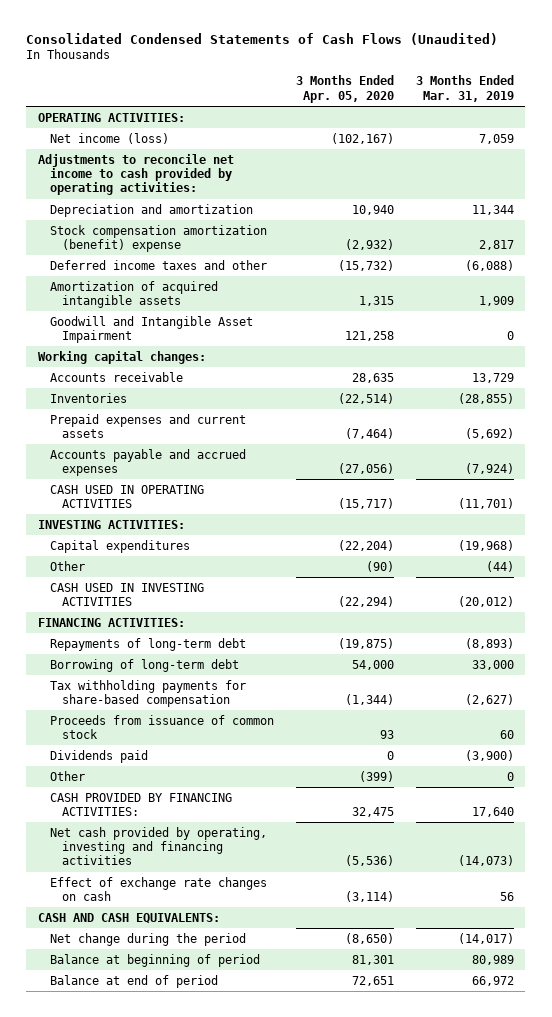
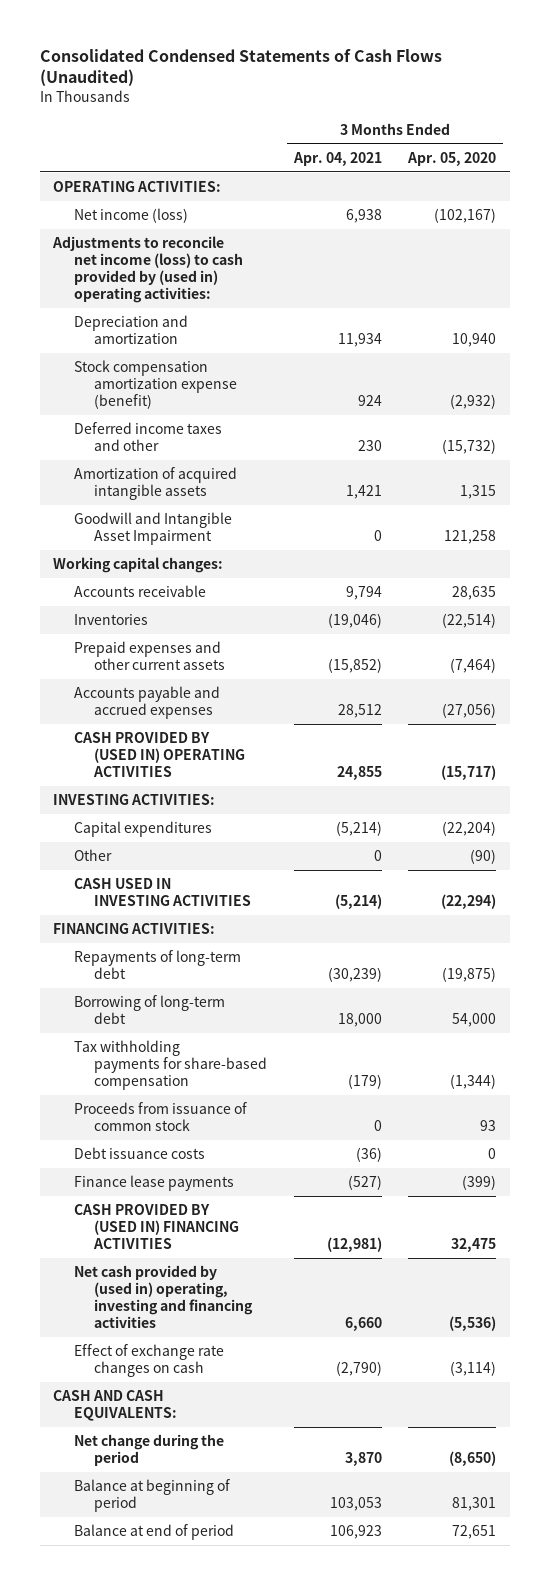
[416,75,515,102] 3 Months Ended Mar. 31, 2019 -> none
none -> [292,151,382,166] Apr. 04, 2021
[37,153,234,196] Adjustments to reconcile net income to cash provided by operating activities: -> [52,235,243,304] Adjustments to reconcile net income (loss) to cash provided by (used in) operating activities:
[49,224,267,253] Stock compensation amortization (benefit) expense -> [73,359,238,410] Stock compensation amortization expense (benefit)
[49,413,246,439] Prepaid expenses and current assets -> [73,640,226,671] Prepaid expenses and other current assets
[49,484,204,509] CASH USED IN OPERATING ACTIVITIES -> [73,731,246,778] CASH PROVIDED BY (USED IN) OPERATING ACTIVITIES
[49,749,148,763] Dividends paid -> none
none -> [73,1146,205,1159] Debt issuance costs
[49,770,85,781] Other -> [73,1174,234,1191] Finance lease payments
[49,792,232,817] CASH PROVIDED BY FINANCING ACTIVITIES: -> [73,1203,240,1250] CASH PROVIDED BY (USED IN) FINANCING ACTIVITIES
[49,826,267,866] Net cash provided by operating, investing and financing activities -> [73,1264,254,1329] Net cash provided by (used in) operating, investing and financing activities

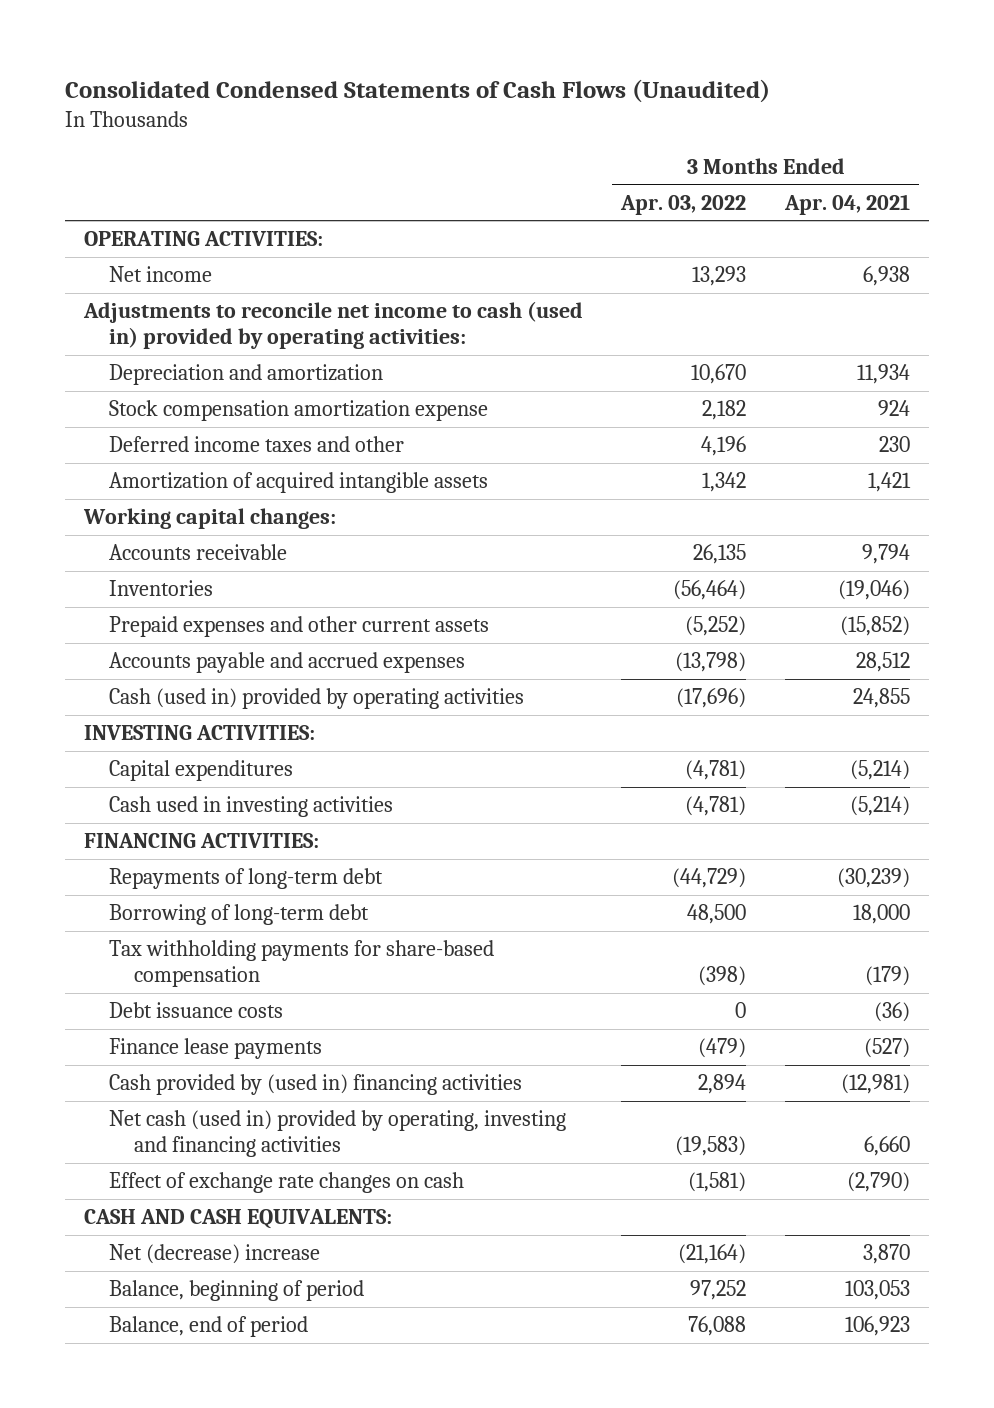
[407,151,497,166] Apr. 05, 2020 -> none
none -> [620,194,747,215] Apr. 03, 2022
[73,207,188,223] Net income (loss) -> [109,266,213,283] Net income
[52,235,243,304] Adjustments to reconcile net income (loss) to cash provided by (used in) operating activities: -> [83,301,584,350] Adjustments to reconcile net income to cash (used in) provided by operating activities:
[73,359,238,410] Stock compensation amortization expense (benefit) -> [109,400,489,422] Stock compensation amortization expense
[73,511,232,546] Goodwill and Intangible Asset Impairment -> none
[73,731,246,778] CASH PROVIDED BY (USED IN) OPERATING ACTIVITIES -> [109,688,525,710] Cash (used in) provided by operating activities
[73,848,112,861] Other -> none
[73,877,252,907] CASH USED IN INVESTING ACTIVITIES -> [109,796,394,818] Cash used in investing activities
[73,1101,247,1132] Proceeds from issuance of common stock -> none
[73,1203,240,1250] CASH PROVIDED BY (USED IN) FINANCING ACTIVITIES -> [109,1074,523,1096] Cash provided by (used in) financing activities
[73,1264,254,1329] Net cash provided by (used in) operating, investing and financing activities -> [109,1110,567,1158] Net cash (used in) provided by operating, investing and financing activities
[73,1433,224,1467] Net change during the period -> [109,1244,321,1265] Net (decrease) increase
[73,1478,230,1513] Balance at beginning of period -> [109,1280,365,1302] Balance, beginning of period
[73,1523,234,1540] Balance at end of period -> [109,1316,309,1338] Balance, end of period

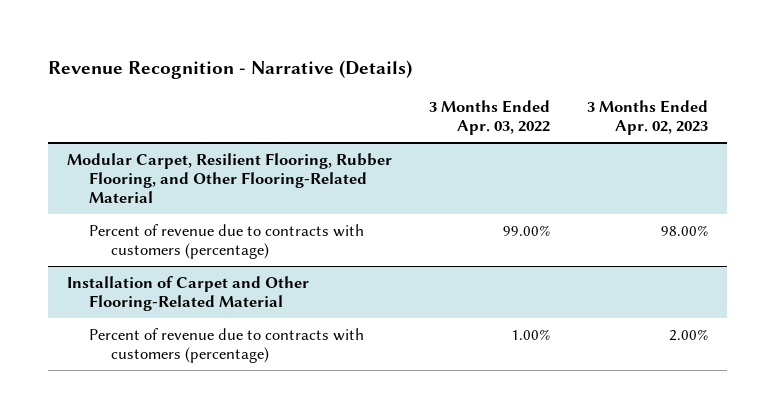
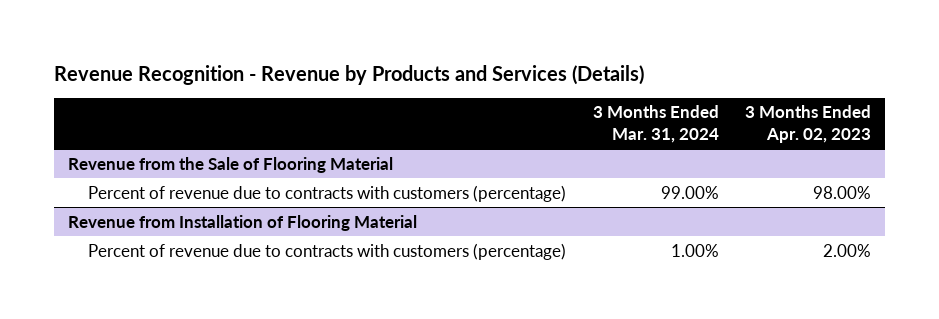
[47,59,412,79] Revenue Recognition - Narrative (Details) -> [54,64,645,85] Revenue Recognition - Revenue by Products and Services (Details)
[428,100,550,136] 3 Months Ended Apr. 03, 2022 -> none
none -> [592,105,719,143] 3 Months Ended Mar. 31, 2024
[66,152,392,204] Modular Carpet, Resilient Flooring, Rubber Flooring, and Other Flooring-Related Material -> [67,156,393,173] Revenue from the Sale of Flooring Material
[66,275,309,311] Installation of Carpet and Other Flooring-Related Material -> [67,214,417,231] Revenue from Installation of Flooring Material

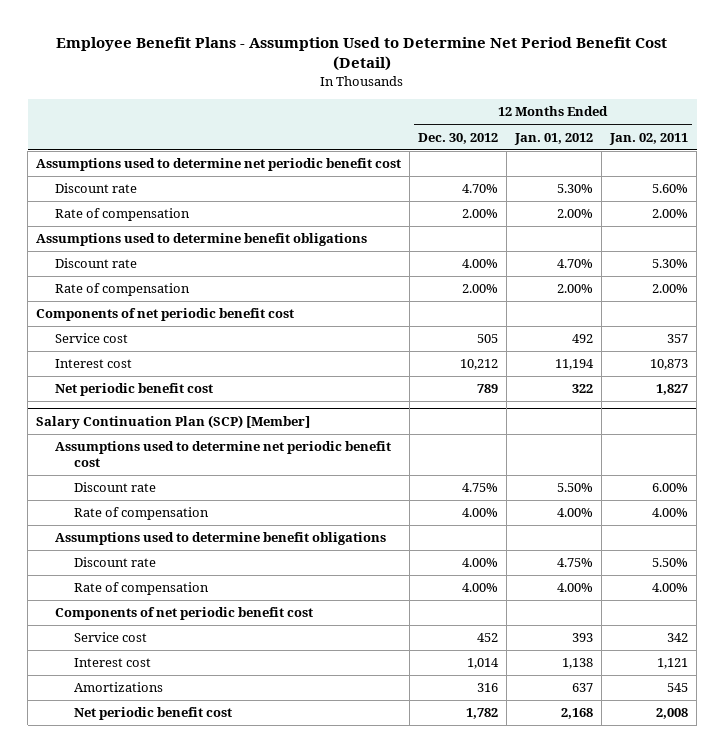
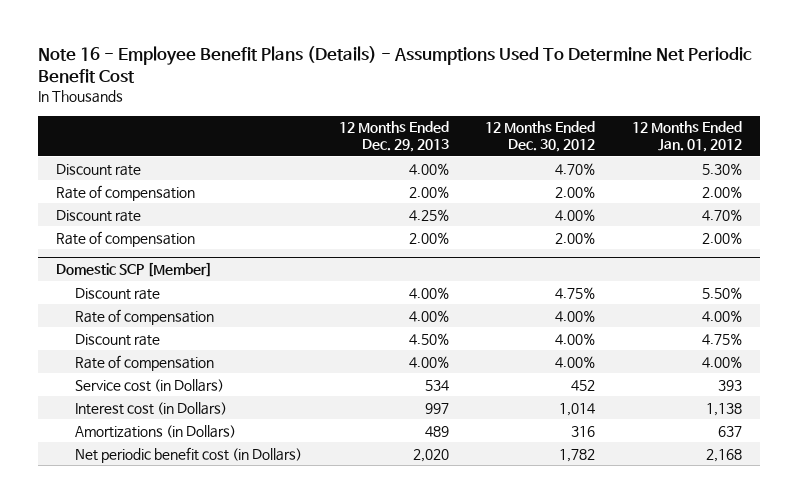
[56,37,668,72] Employee Benefit Plans - Assumption Used to Determine Net Period Benefit Cost (Detail) -> [38,46,753,84] Note 16 - Employee Benefit Plans (Details) - Assumptions Used To Determine Net Periodic Benefit Cost
[609,132,689,145] Jan. 02, 2011 -> none
none -> [338,121,449,153] 12 Months Ended Dec. 29, 2013
[36,158,402,172] Assumptions used to determine net periodic benefit cost -> none
[36,233,368,247] Assumptions used to determine benefit obligations -> none
[36,308,295,322] Components of net periodic benefit cost -> none
[55,333,129,344] Service cost -> none
[55,359,133,369] Interest cost -> none
[55,383,214,397] Net periodic benefit cost -> none
[36,415,311,430] Salary Continuation Plan (SCP) [Member] -> none
[55,441,392,467] Assumptions used to determine net periodic benefit cost -> none
none -> [56,262,213,278] Domestic SCP [Member]
[55,532,387,546] Assumptions used to determine benefit obligations -> none
[55,607,314,621] Components of net periodic benefit cost -> none
[74,632,148,643] Service cost -> [74,378,224,392] Service cost (in Dollars)
[74,658,152,668] Interest cost -> [74,401,227,415] Interest cost (in Dollars)
[74,682,164,693] Amortizations -> [74,424,236,438] Amortizations (in Dollars)
[74,707,233,721] Net periodic benefit cost -> [74,446,302,463] Net periodic benefit cost (in Dollars)

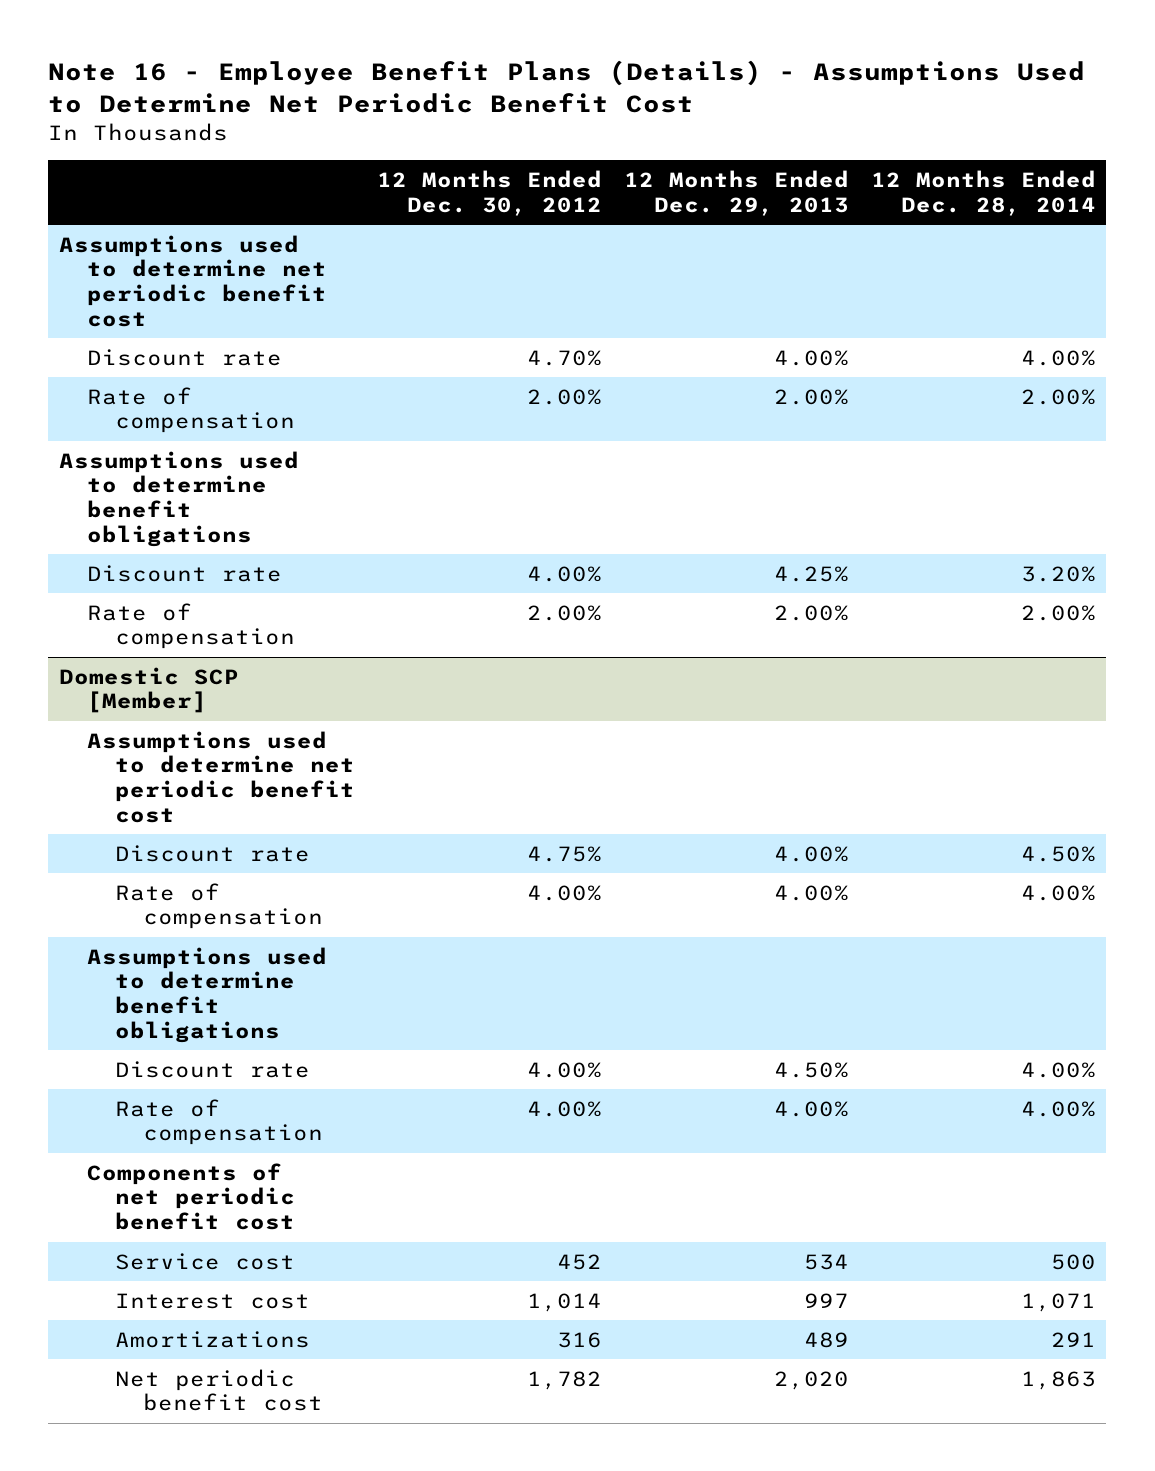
[38,46,753,84] Note 16 - Employee Benefit Plans (Details) - Assumptions Used To Determine Net Periodic Benefit Cost -> [48,60,1086,113] Note 16 - Employee Benefit Plans (Details) - Assumptions Used to Determine Net Periodic Benefit Cost
[631,121,742,153] 12 Months Ended Jan. 01, 2012 -> none
none -> [870,169,1096,216] 12 Months Ended Dec. 28, 2014
none -> [59,234,327,327] Assumptions used to determine net periodic benefit cost
none -> [59,450,300,547] Assumptions used to determine benefit obligations
none -> [86,730,355,823] Assumptions used to determine net periodic benefit cost
none -> [86,946,327,1043] Assumptions used to determine benefit obligations
none -> [86,1162,295,1231] Components of net periodic benefit cost
[74,378,224,392] Service cost (in Dollars) -> [114,1252,295,1270] Service cost
[74,401,227,415] Interest cost (in Dollars) -> [114,1292,310,1309] Interest cost
[74,424,236,438] Amortizations (in Dollars) -> [114,1330,310,1348] Amortizations
[74,446,302,463] Net periodic benefit cost (in Dollars) -> [114,1368,323,1412] Net periodic benefit cost

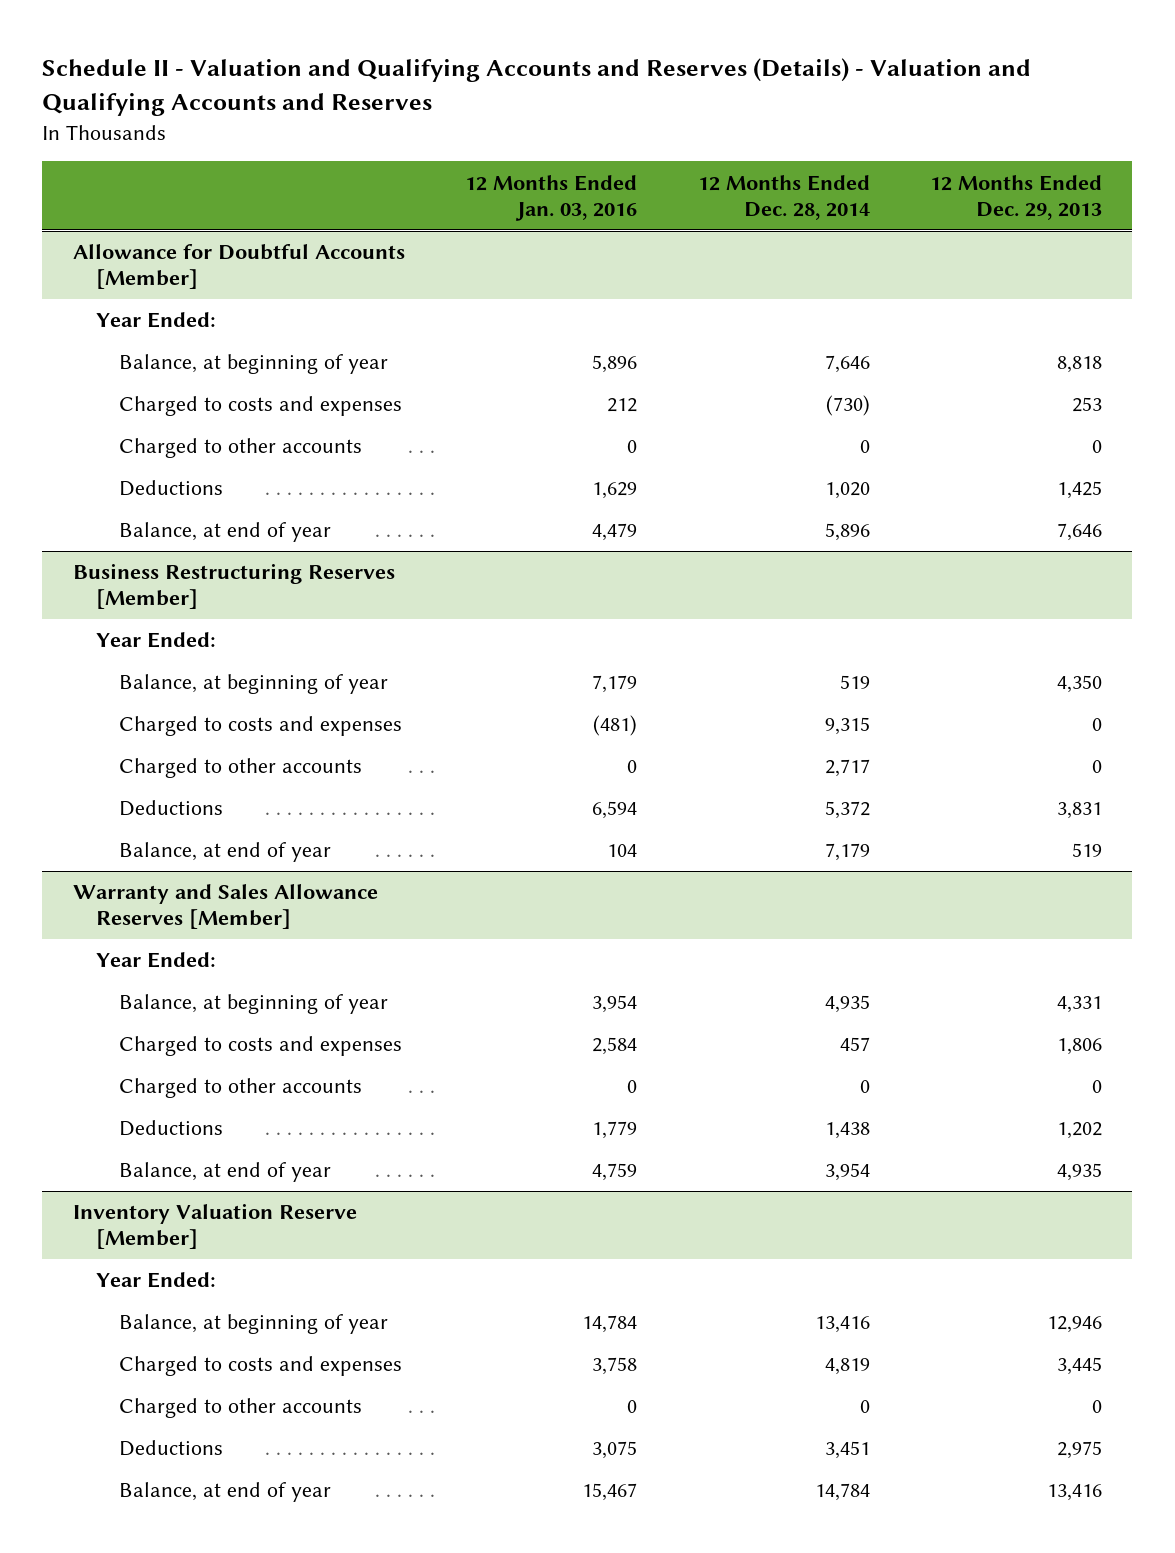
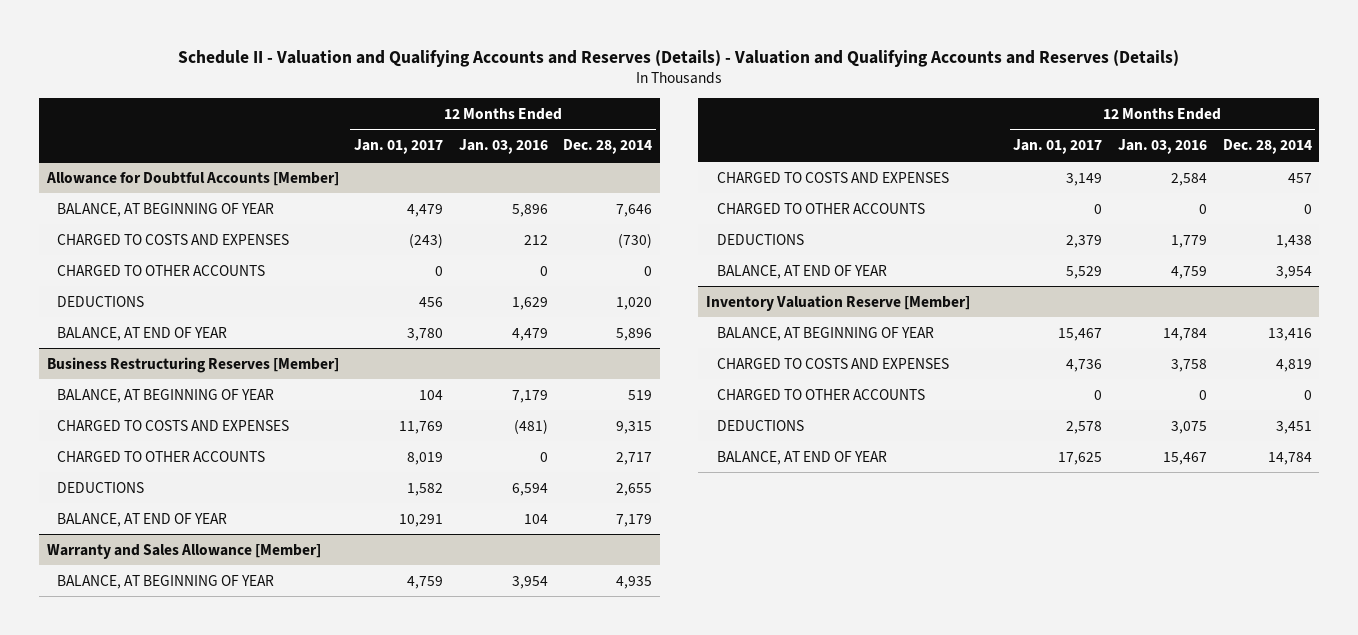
[42,58,1032,117] Schedule II - Valuation and Qualifying Accounts and Reserves (Details) - Valuation and Qualifying Accounts and Reserves -> [178,49,1180,67] Schedule II - Valuation and Qualifying Accounts and Reserves (Details) - Valuation and Qualifying Accounts and Reserves (Details)
[930,174,1103,220] 12 Months Ended Dec. 29, 2013 -> none
none -> [354,139,444,155] Jan. 01, 2017
[95,312,216,329] Year Ended: -> none
[118,354,388,375] Balance, at beginning of year -> [57,202,275,217] BALANCE, AT BEGINNING OF YEAR
[118,396,402,417] Charged to costs and expenses -> [57,233,290,245] CHARGED TO COSTS AND EXPENSES
[118,438,362,459] Charged to other accounts -> [57,264,266,276] CHARGED TO OTHER ACCOUNTS
[118,480,223,497] Deductions -> [57,295,145,307] DEDUCTIONS
[118,522,331,543] Balance, at end of year -> [57,326,228,341] BALANCE, AT END OF YEAR
[95,632,216,649] Year Ended: -> none
[95,952,216,969] Year Ended: -> none
[118,674,388,695] Balance, at beginning of year -> [57,388,275,403] BALANCE, AT BEGINNING OF YEAR
[118,716,402,737] Charged to costs and expenses -> [57,419,290,431] CHARGED TO COSTS AND EXPENSES
[118,758,362,779] Charged to other accounts -> [57,450,266,462] CHARGED TO OTHER ACCOUNTS
[118,800,223,817] Deductions -> [57,481,145,493] DEDUCTIONS
[824,801,870,820] 5,372 -> [616,482,653,496] 2,655
[118,842,331,863] Balance, at end of year -> [57,512,228,527] BALANCE, AT END OF YEAR
[72,884,378,930] Warranty and Sales Allowance Reserves [Member] -> [46,543,321,559] Warranty and Sales Allowance [Member]
[118,994,388,1015] Balance, at beginning of year -> [57,574,275,589] BALANCE, AT BEGINNING OF YEAR
[118,1036,402,1057] Charged to costs and expenses -> [716,171,949,183] CHARGED TO COSTS AND EXPENSES
[118,1078,362,1099] Charged to other accounts -> [716,202,925,214] CHARGED TO OTHER ACCOUNTS
[118,1120,223,1137] Deductions -> [716,233,804,245] DEDUCTIONS
[118,1162,331,1183] Balance, at end of year -> [716,264,887,279] BALANCE, AT END OF YEAR
[95,1272,216,1289] Year Ended: -> none
[118,1314,388,1335] Balance, at beginning of year -> [716,326,934,341] BALANCE, AT BEGINNING OF YEAR
[118,1356,402,1377] Charged to costs and expenses -> [716,357,949,369] CHARGED TO COSTS AND EXPENSES
[118,1398,362,1419] Charged to other accounts -> [716,388,925,400] CHARGED TO OTHER ACCOUNTS
[118,1440,223,1457] Deductions -> [716,419,804,431] DEDUCTIONS
[118,1482,331,1503] Balance, at end of year -> [716,450,887,465] BALANCE, AT END OF YEAR

